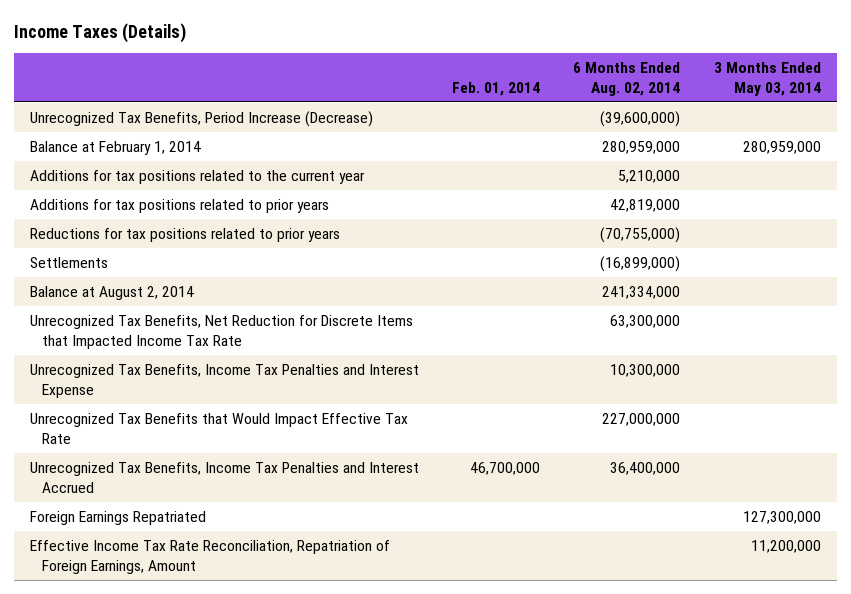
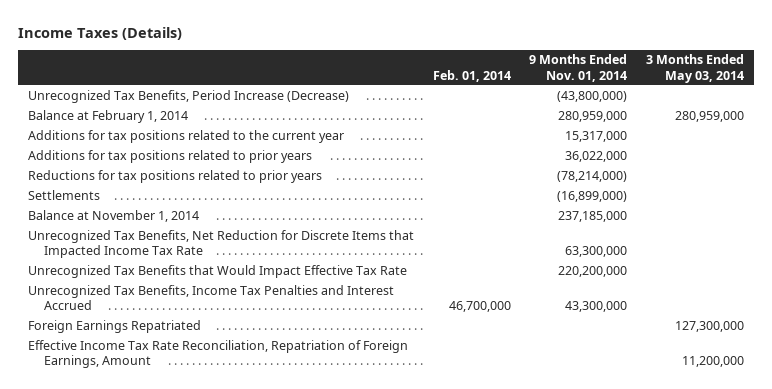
[573,61,681,96] 6 Months Ended Aug. 02, 2014 -> none
none -> [529,54,628,82] 9 Months Ended Nov. 01, 2014
[30,286,195,301] Balance at August 2, 2014 -> [27,210,199,223] Balance at November 1, 2014
[30,364,420,398] Unrecognized Tax Benefits, Income Tax Penalties and Interest Expense -> none

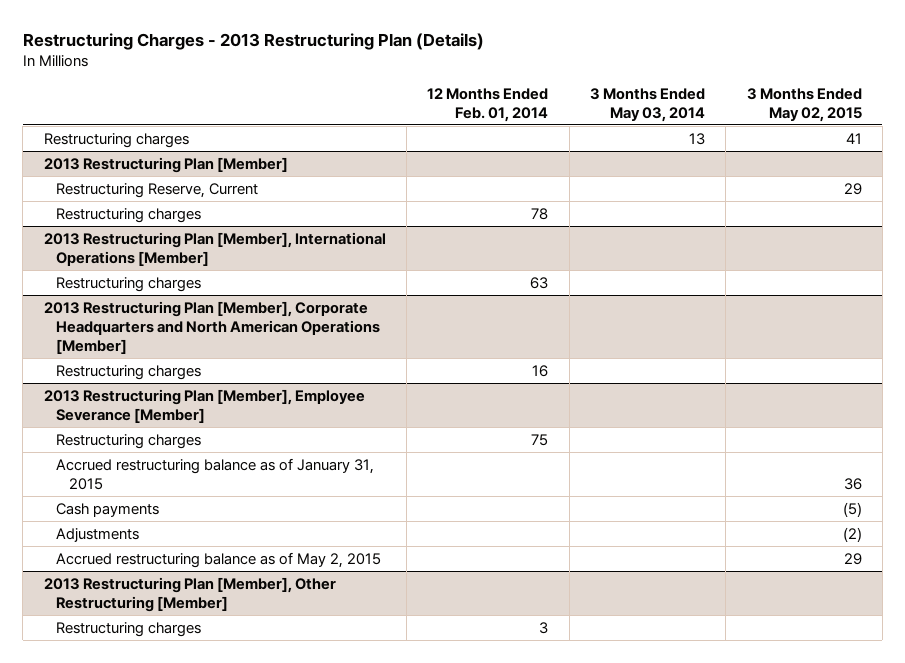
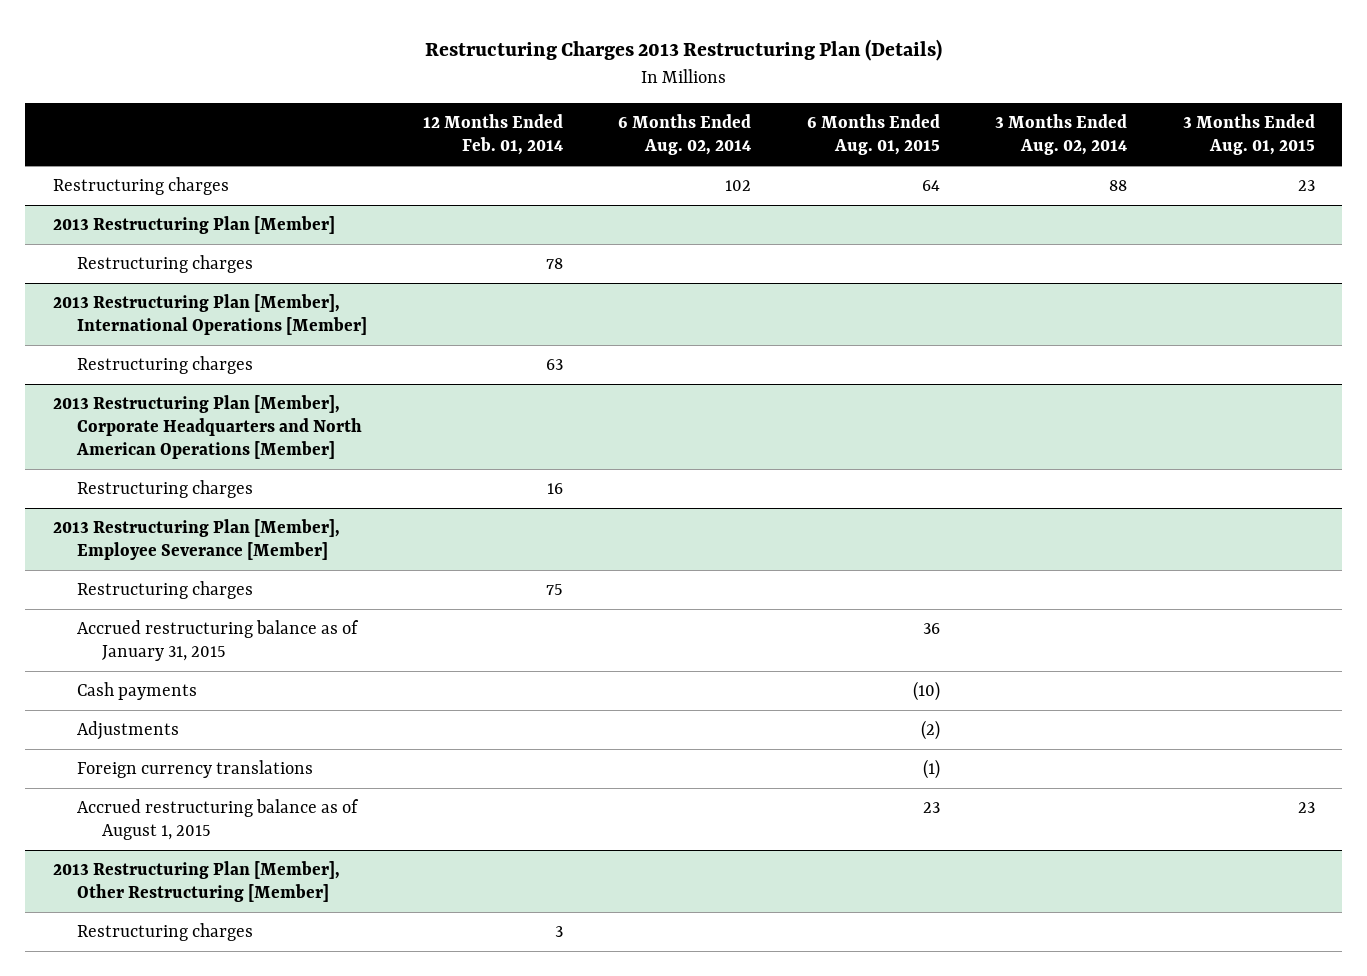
[22,33,484,51] Restructuring Charges - 2013 Restructuring Plan (Details) -> [424,38,942,61] Restructuring Charges 2013 Restructuring Plan (Details)
[589,87,705,122] 3 Months Ended May 03, 2014 -> none
[746,87,862,122] 3 Months Ended May 02, 2015 -> none
none -> [618,114,752,156] 6 Months Ended Aug. 02, 2014
none -> [806,114,940,156] 6 Months Ended Aug. 01, 2015
none -> [995,114,1128,156] 3 Months Ended Aug. 02, 2014
none -> [1182,114,1315,156] 3 Months Ended Aug. 01, 2015
[56,182,259,198] Restructuring Reserve, Current -> none
none -> [77,760,314,779] Foreign currency translations
[56,551,382,568] Accrued restructuring balance as of May 2, 2015 -> [77,799,360,841] Accrued restructuring balance as of August 1, 2015

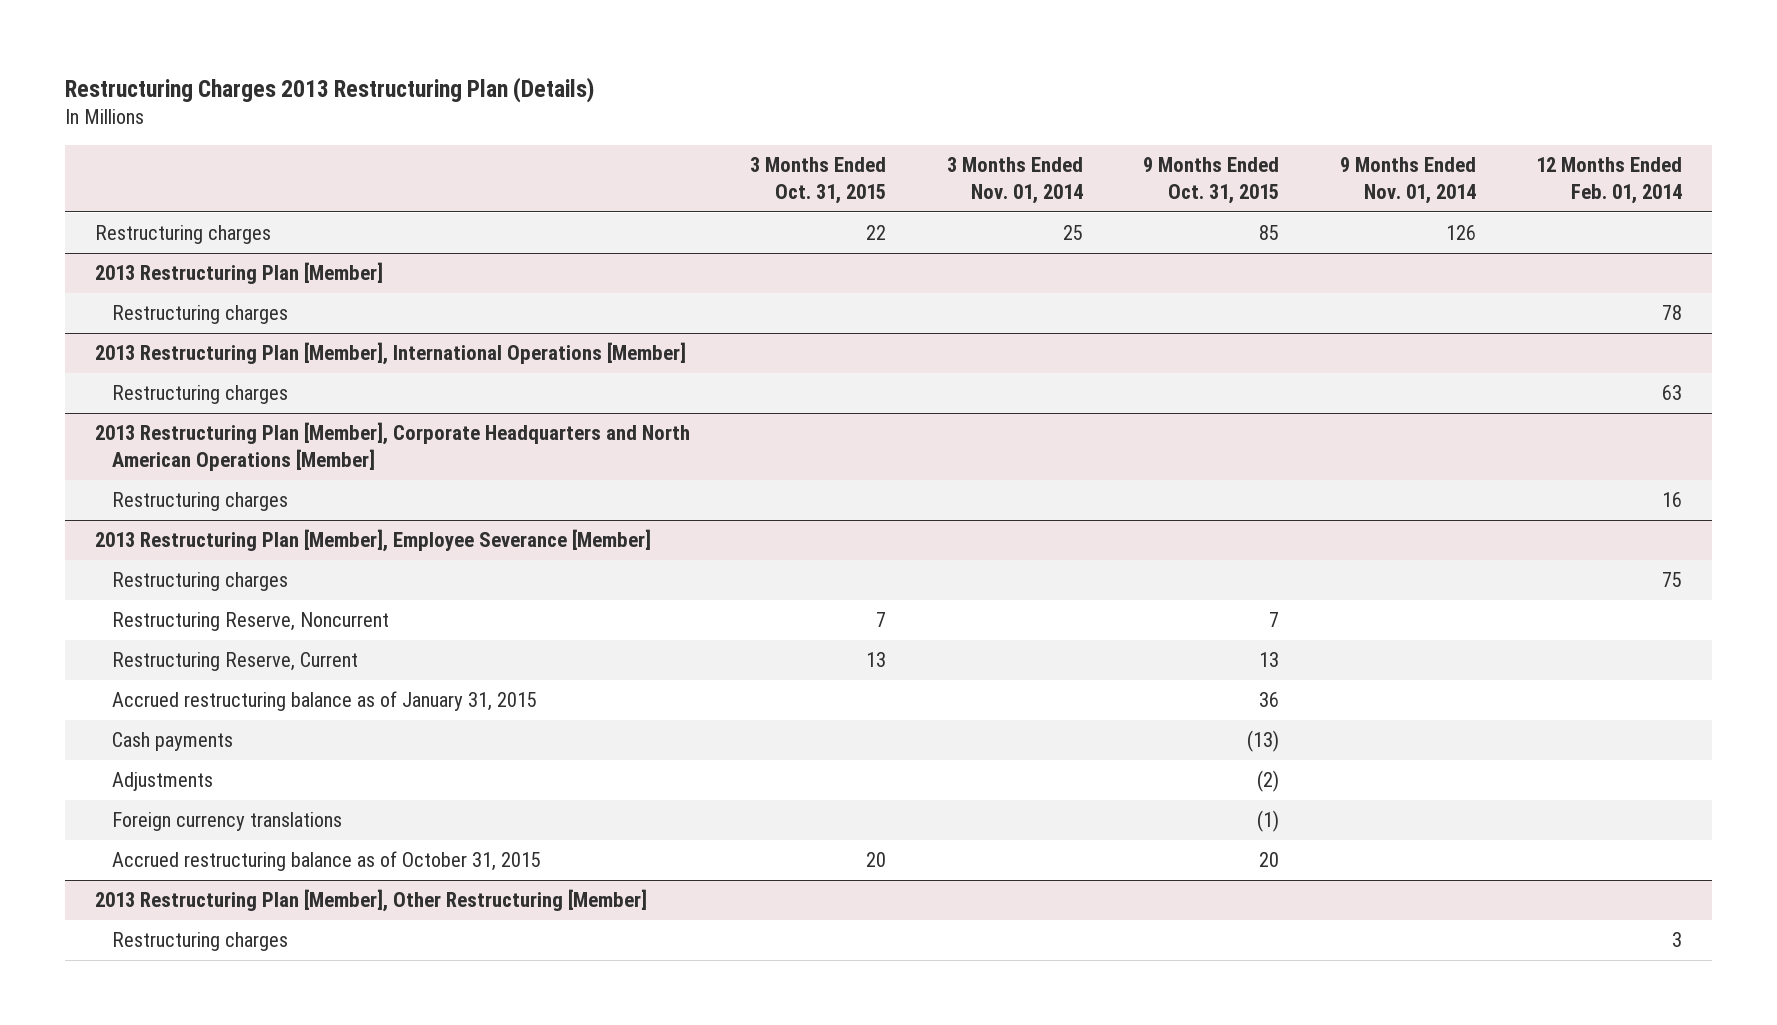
[618,114,752,156] 6 Months Ended Aug. 02, 2014 -> none
[806,114,940,156] 6 Months Ended Aug. 01, 2015 -> none
[995,114,1128,156] 3 Months Ended Aug. 02, 2014 -> none
[1182,114,1315,156] 3 Months Ended Aug. 01, 2015 -> none
none -> [750,157,887,205] 3 Months Ended Oct. 31, 2015
none -> [946,157,1083,205] 3 Months Ended Nov. 01, 2014
none -> [1143,157,1280,205] 9 Months Ended Oct. 31, 2015
none -> [1339,157,1476,205] 9 Months Ended Nov. 01, 2014
none -> [112,612,390,632] Restructuring Reserve, Noncurrent
none -> [112,652,359,672] Restructuring Reserve, Current
[77,799,360,841] Accrued restructuring balance as of August 1, 2015 -> [112,851,542,872] Accrued restructuring balance as of October 31, 2015

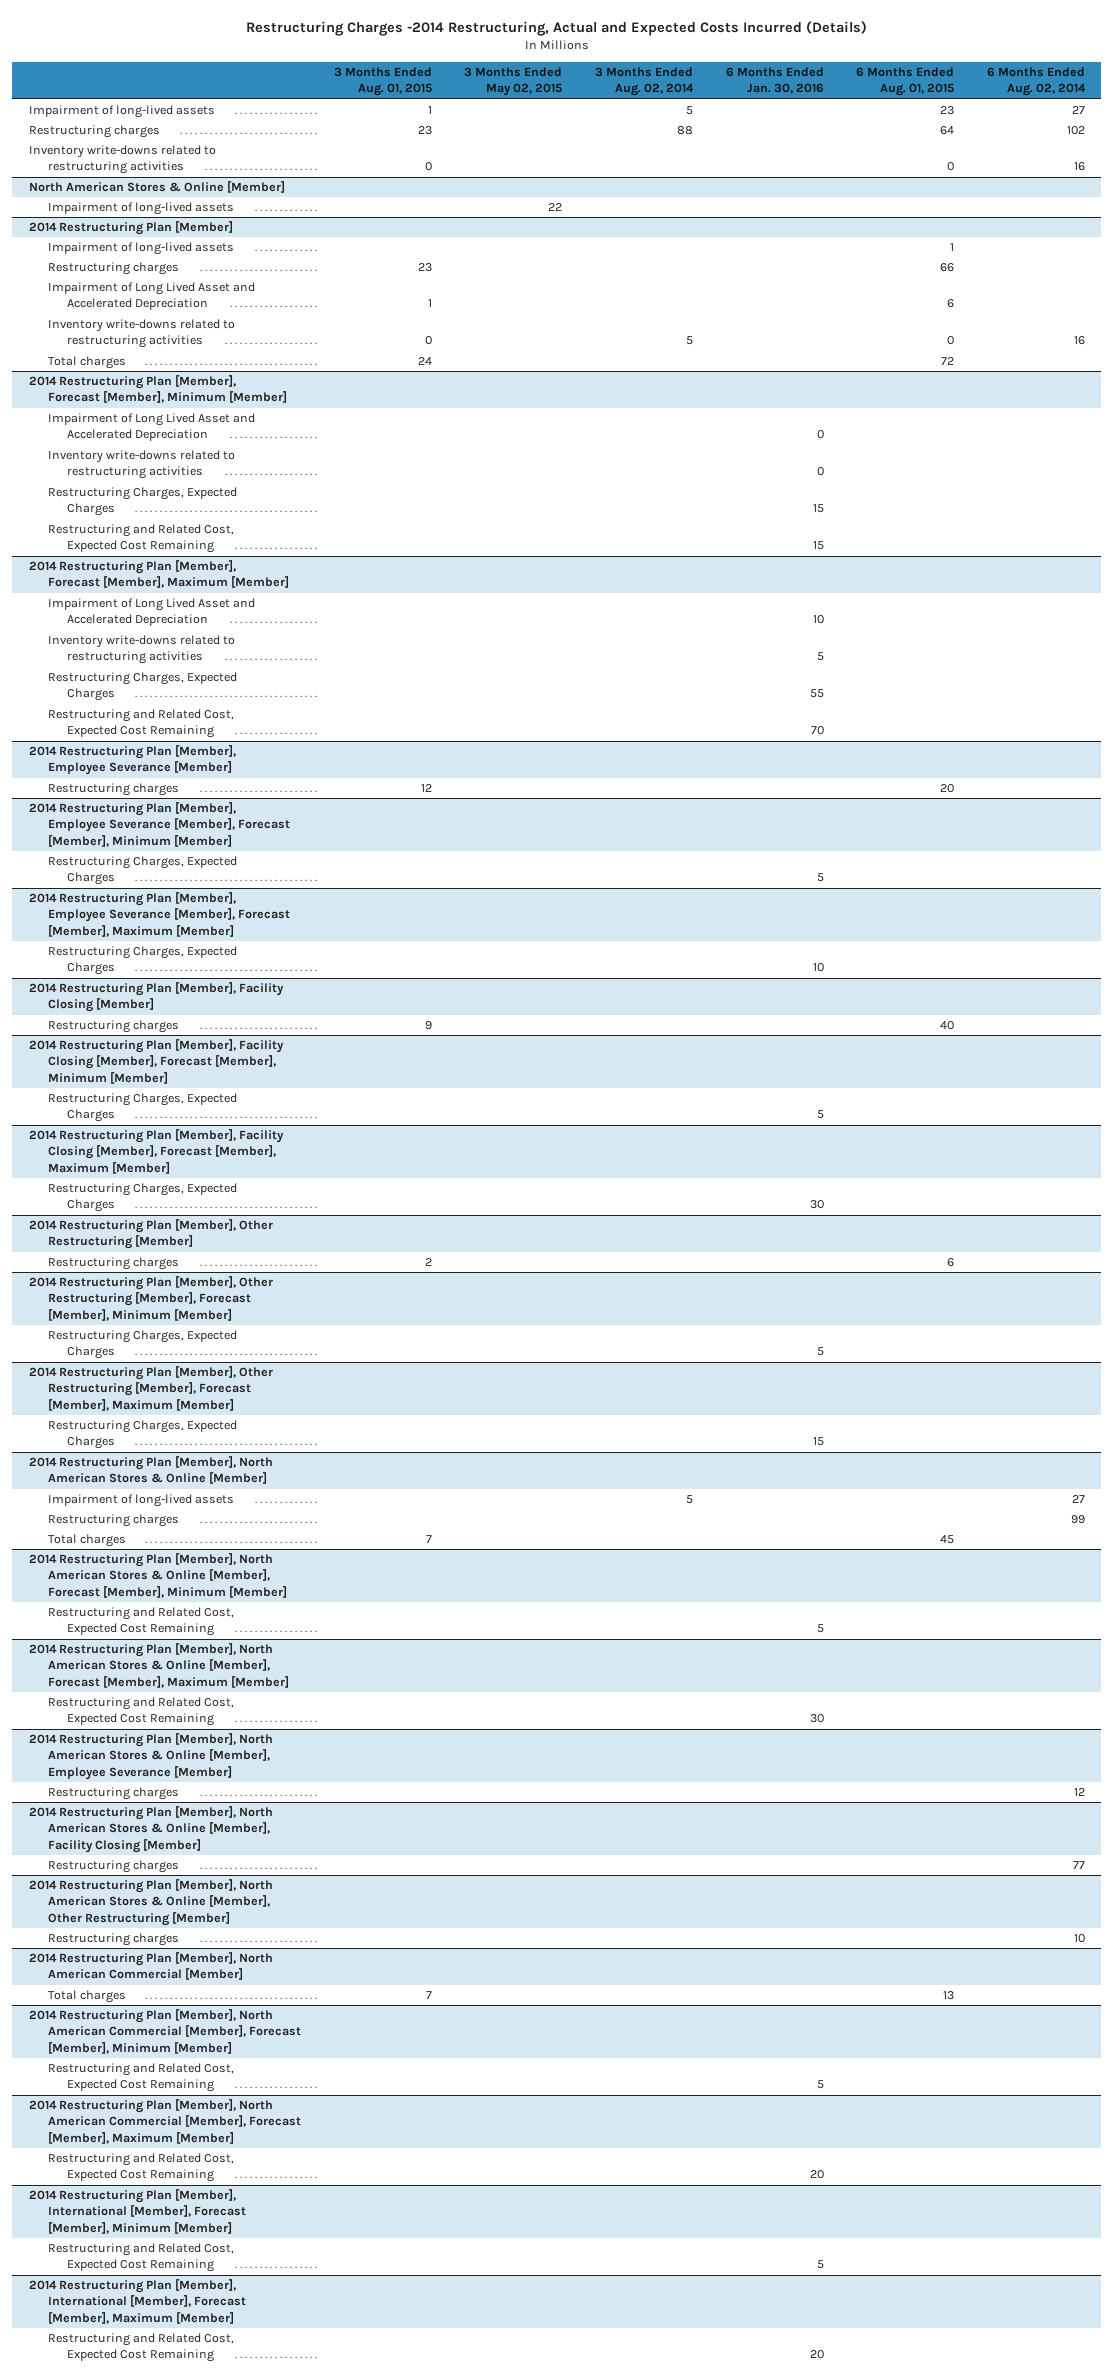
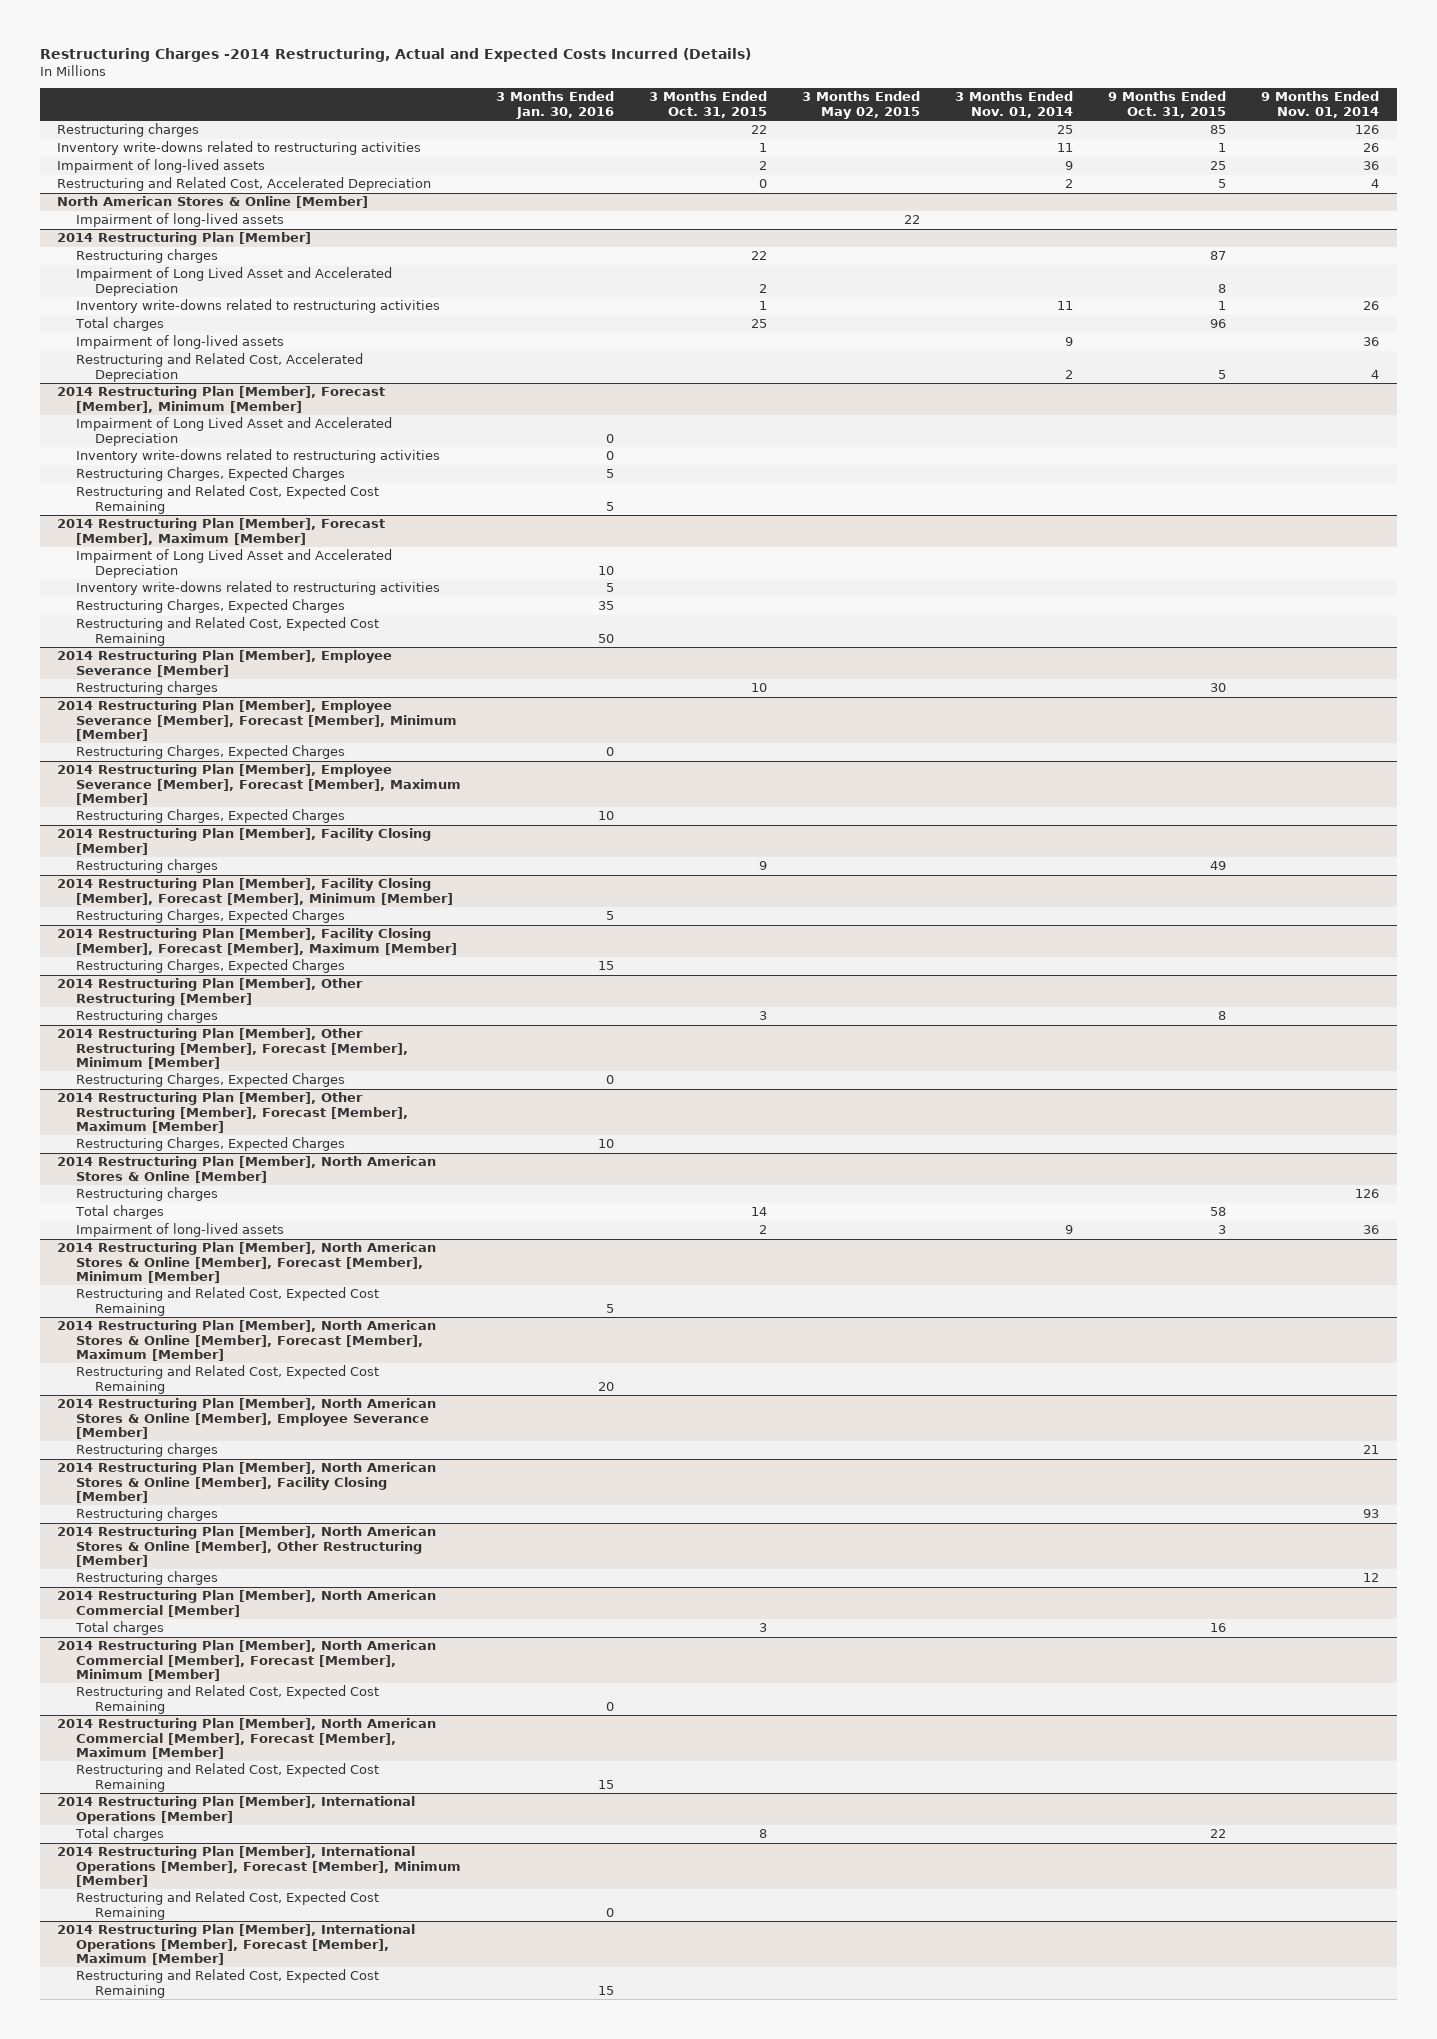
[333,67,432,97] 3 Months Ended Aug. 01, 2015 -> none
[594,67,694,97] 3 Months Ended Aug. 02, 2014 -> none
[725,67,824,95] 6 Months Ended Jan. 30, 2016 -> none
[856,67,955,97] 6 Months Ended Aug. 01, 2015 -> none
[986,67,1086,97] 6 Months Ended Aug. 02, 2014 -> none
none -> [496,91,615,119] 3 Months Ended Jan. 30, 2016
none -> [649,91,768,118] 3 Months Ended Oct. 31, 2015
none -> [955,91,1074,118] 3 Months Ended Nov. 01, 2014
none -> [1108,91,1227,118] 9 Months Ended Oct. 31, 2015
none -> [1261,91,1380,118] 9 Months Ended Nov. 01, 2014
[28,105,215,119] Impairment of long-lived assets -> [57,159,266,174] Impairment of long-lived assets
none -> [57,177,432,192] Restructuring and Related Cost, Accelerated Depreciation
[47,242,234,256] Impairment of long-lived assets -> [76,335,285,350] Impairment of long-lived assets
none -> [76,353,364,382] Restructuring and Related Cost, Accelerated Depreciation
[47,1494,234,1508] Impairment of long-lived assets -> [76,1223,285,1238] Impairment of long-lived assets
none -> [57,1796,416,1824] 2014 Restructuring Plan [Member], International Operations [Member]
none -> [75,1827,165,1842] Total charges
[28,2189,246,2234] 2014 Restructuring Plan [Member], International [Member], Forecast [Member], Minimum [Member] -> [57,1846,462,1887] 2014 Restructuring Plan [Member], International Operations [Member], Forecast [Member], Minimum [Member]
[28,2279,246,2324] 2014 Restructuring Plan [Member], International [Member], Forecast [Member], Maximum [Member] -> [57,1924,416,1965] 2014 Restructuring Plan [Member], International Operations [Member], Forecast [Member], Maximum [Member]

